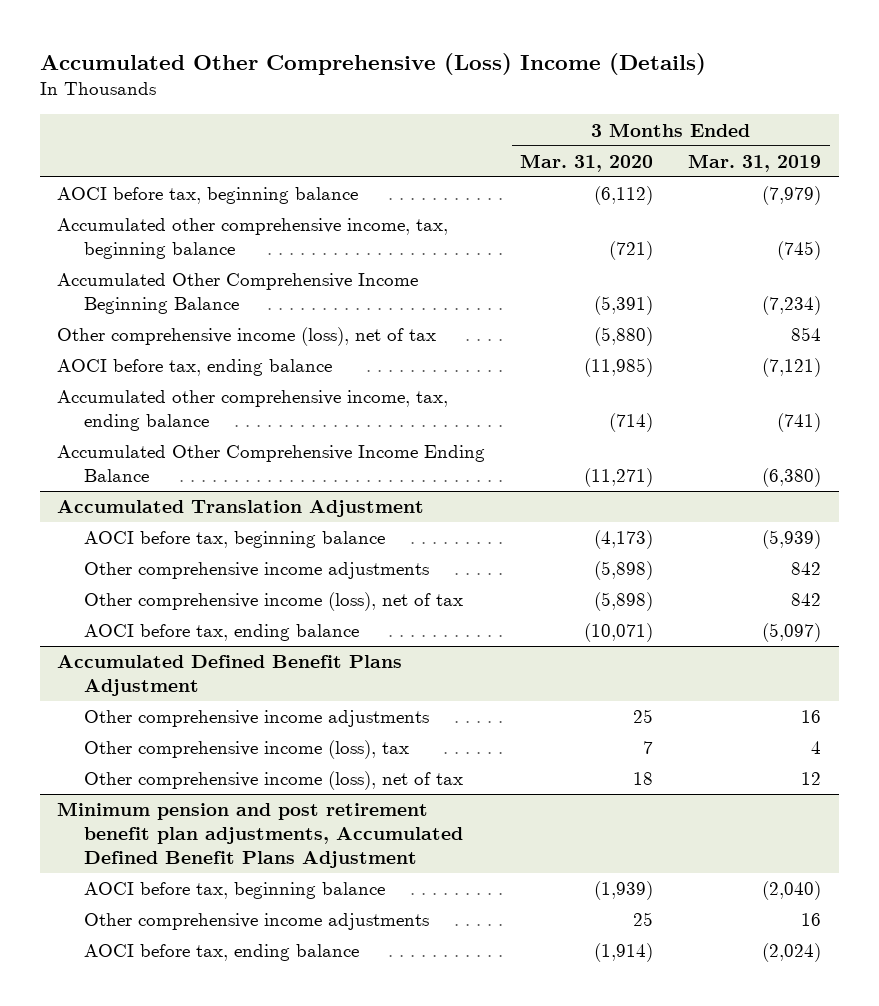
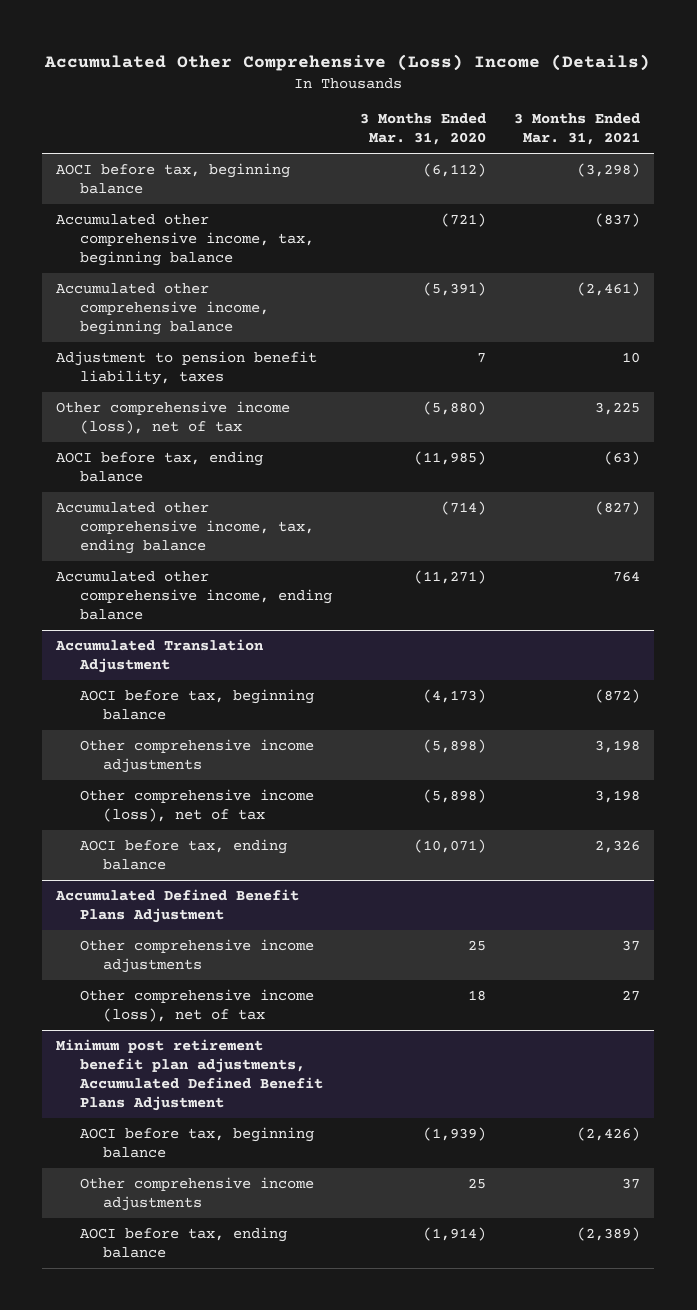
[688,153,822,172] Mar. 31, 2019 -> none
none -> [514,113,641,146] 3 Months Ended Mar. 31, 2021
[57,273,419,315] Accumulated Other Comprehensive Income Beginning Balance -> [56,282,269,336] Accumulated other comprehensive income, beginning balance
none -> [56,350,318,386] Adjustment to pension benefit liability, taxes
[57,445,486,483] Accumulated Other Comprehensive Income Ending Balance -> [56,570,332,621] Accumulated other comprehensive income, ending balance
[83,740,409,760] Other comprehensive income (loss), tax -> none
[57,802,463,869] Minimum pension and post retirement benefit plan adjustments, Accumulated Defined Benefit Plans Adjustment -> [56,1038,323,1112] Minimum post retirement benefit plan adjustments, Accumulated Defined Benefit Plans Adjustment

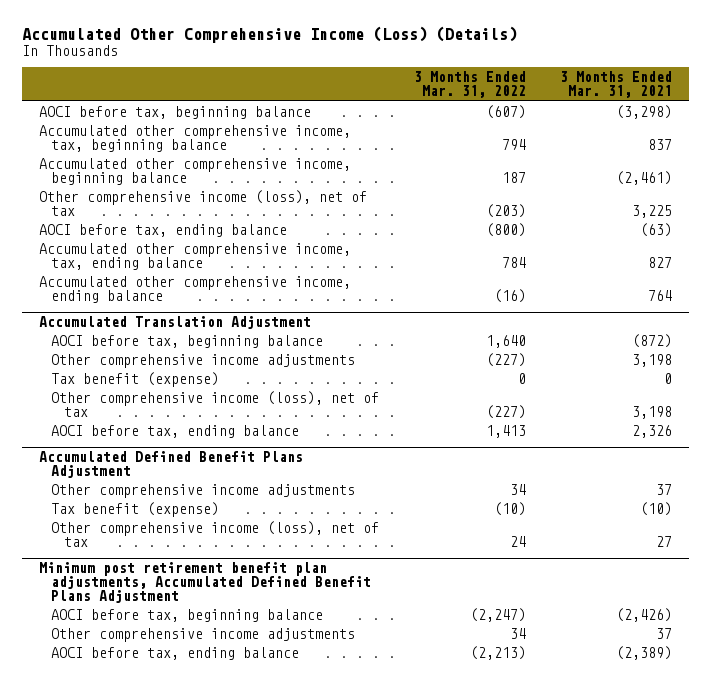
[44,53,651,71] Accumulated Other Comprehensive (Loss) Income (Details) -> [21,25,517,43] Accumulated Other Comprehensive Income (Loss) (Details)
[359,113,486,146] 3 Months Ended Mar. 31, 2020 -> none
none -> [413,71,526,99] 3 Months Ended Mar. 31, 2022
[595,212,641,227] (837) -> [648,139,673,151] 837
[56,350,318,386] Adjustment to pension benefit liability, taxes -> none
[595,500,641,515] (827) -> [648,257,673,269] 827
none -> [51,372,220,388] Tax benefit (expense)
none -> [51,502,220,518] Tax benefit (expense)

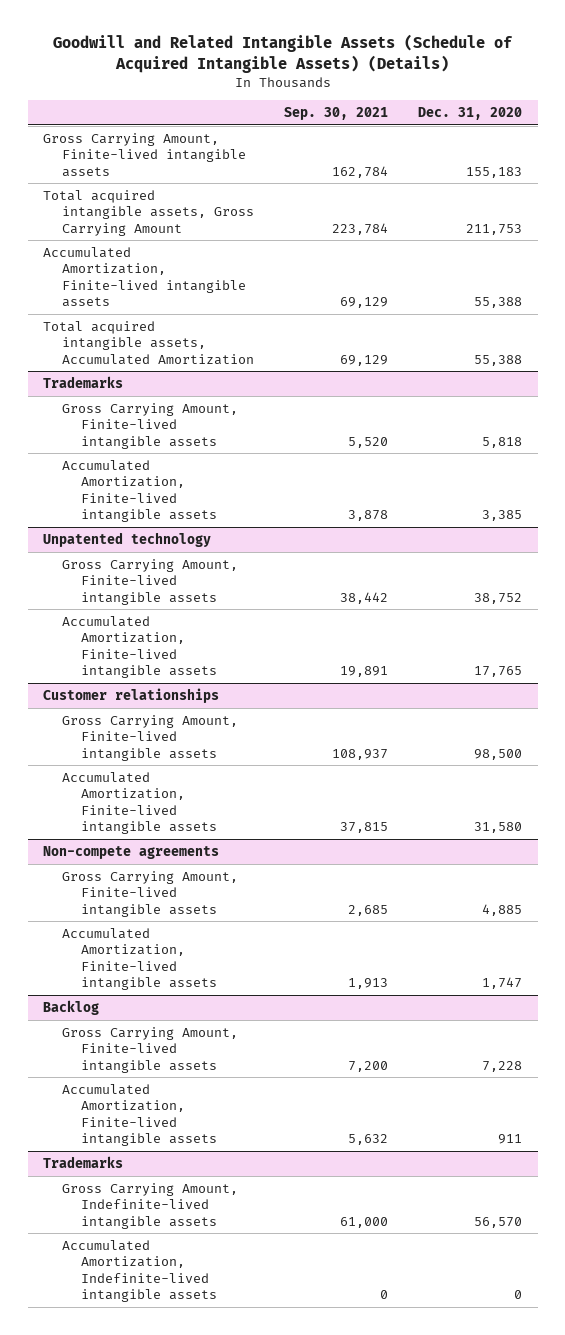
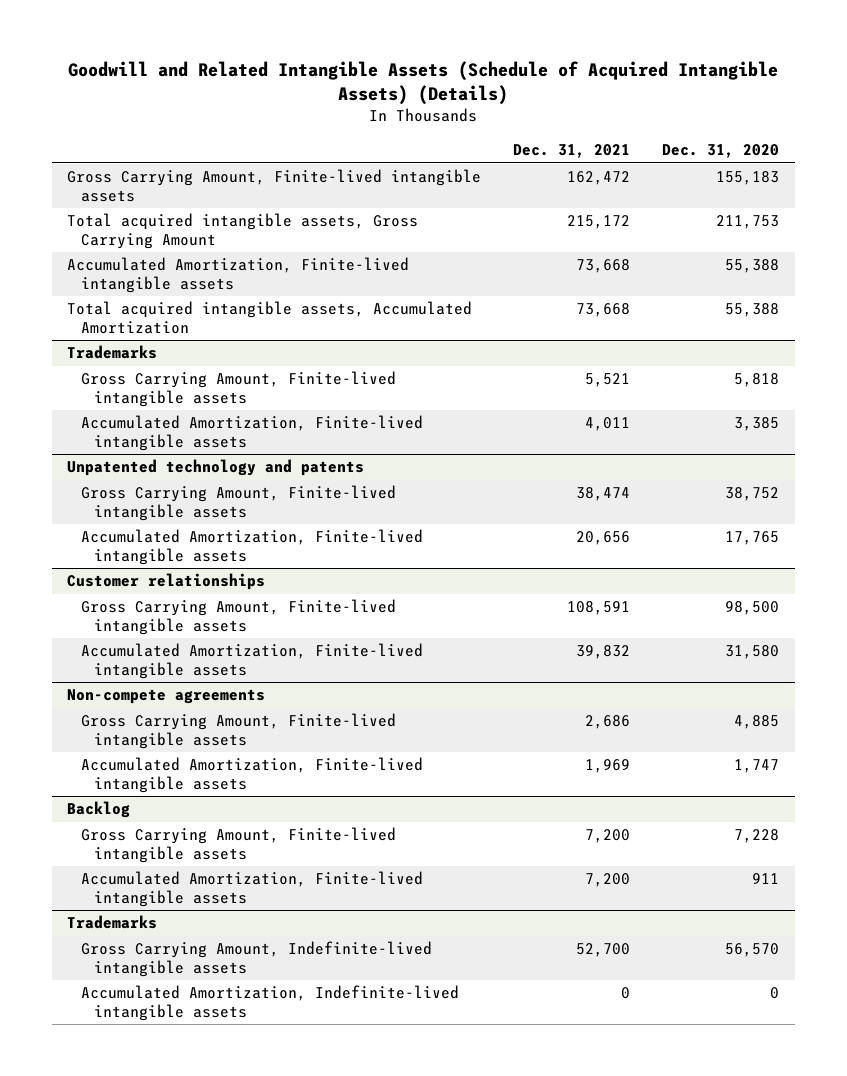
[284,106,389,120] Sep. 30, 2021 -> none
none -> [513,144,631,159] Dec. 31, 2021
[42,532,211,548] Unpatented technology -> [67,459,365,477] Unpatented technology and patents

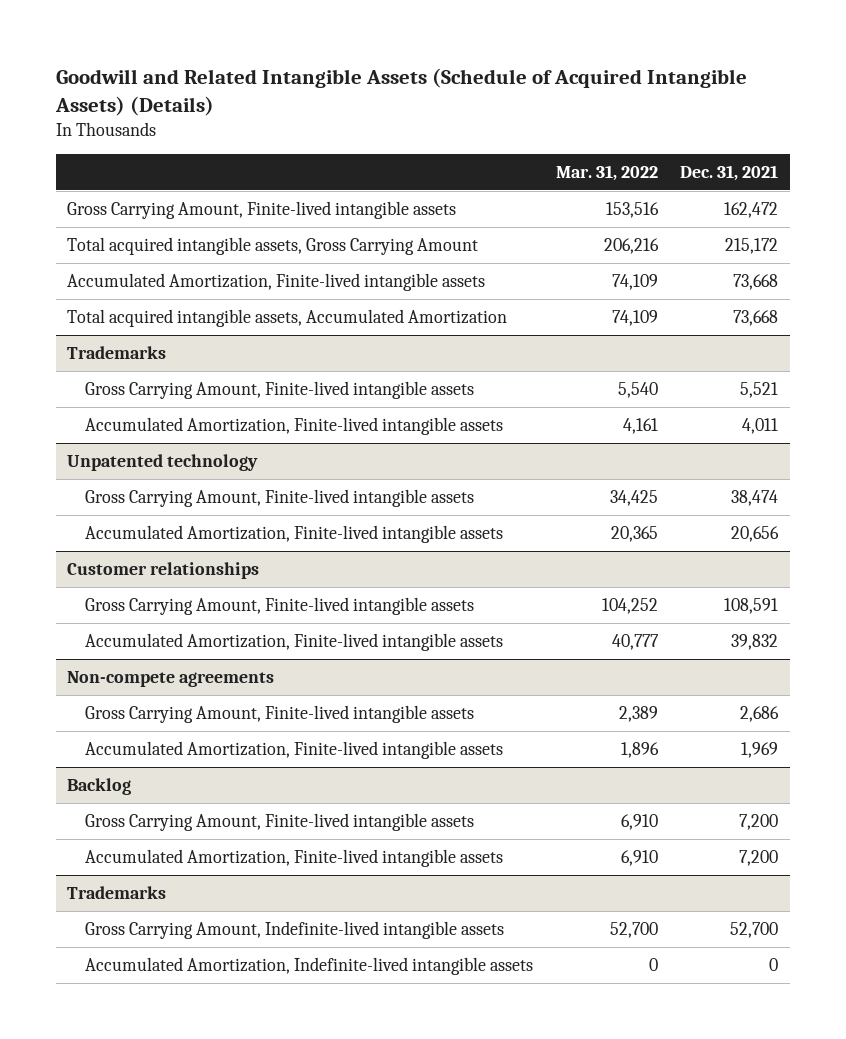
[662,144,780,159] Dec. 31, 2020 -> none
none -> [555,164,658,181] Mar. 31, 2022
[67,459,365,477] Unpatented technology and patents -> [67,453,259,471] Unpatented technology

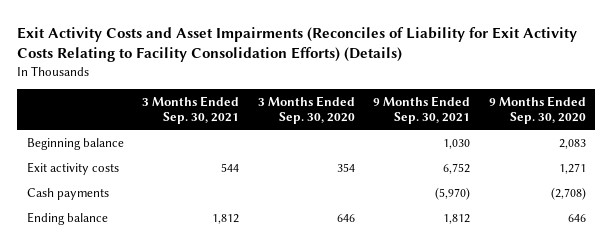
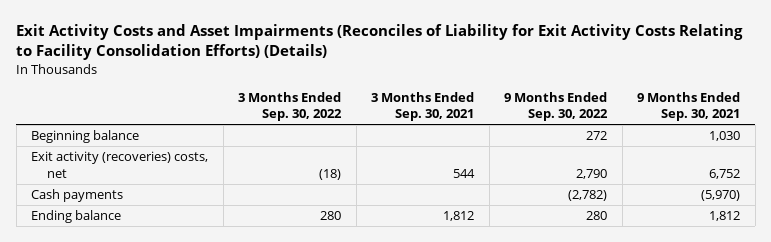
[257,95,355,125] 3 Months Ended Sep. 30, 2020 -> none
[489,95,587,125] 9 Months Ended Sep. 30, 2020 -> none
none -> [238,92,343,122] 3 Months Ended Sep. 30, 2022
none -> [504,92,609,122] 9 Months Ended Sep. 30, 2022
[26,161,119,175] Exit activity costs -> [31,151,209,178] Exit activity (recoveries) costs, net

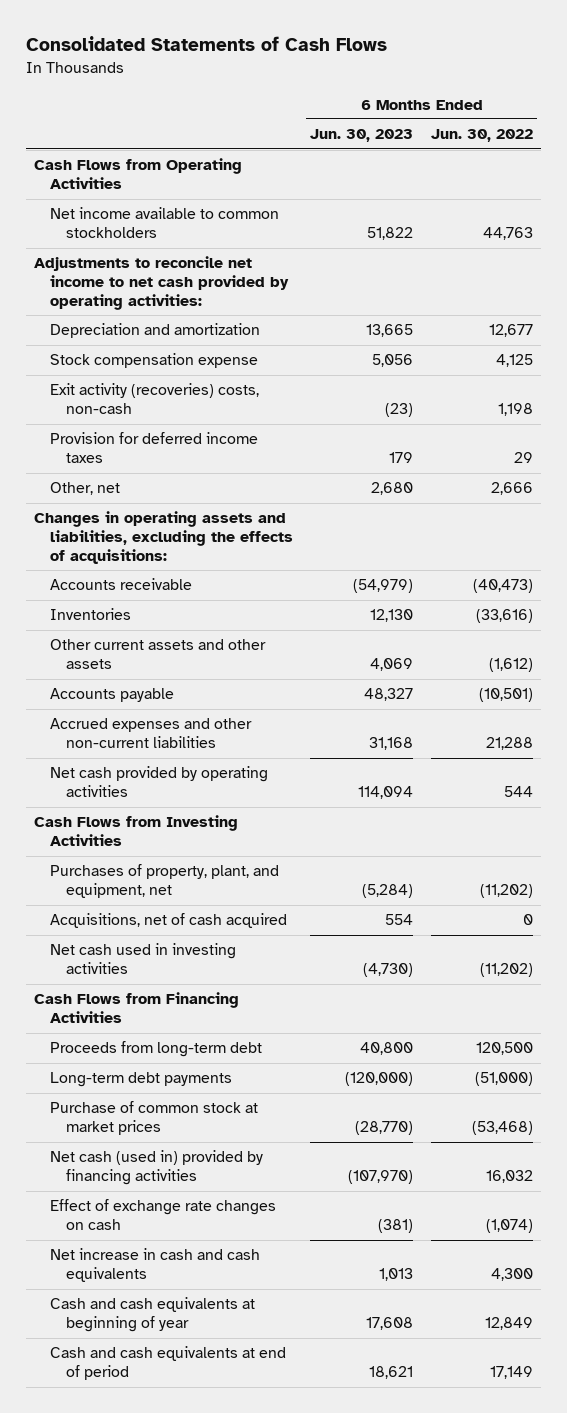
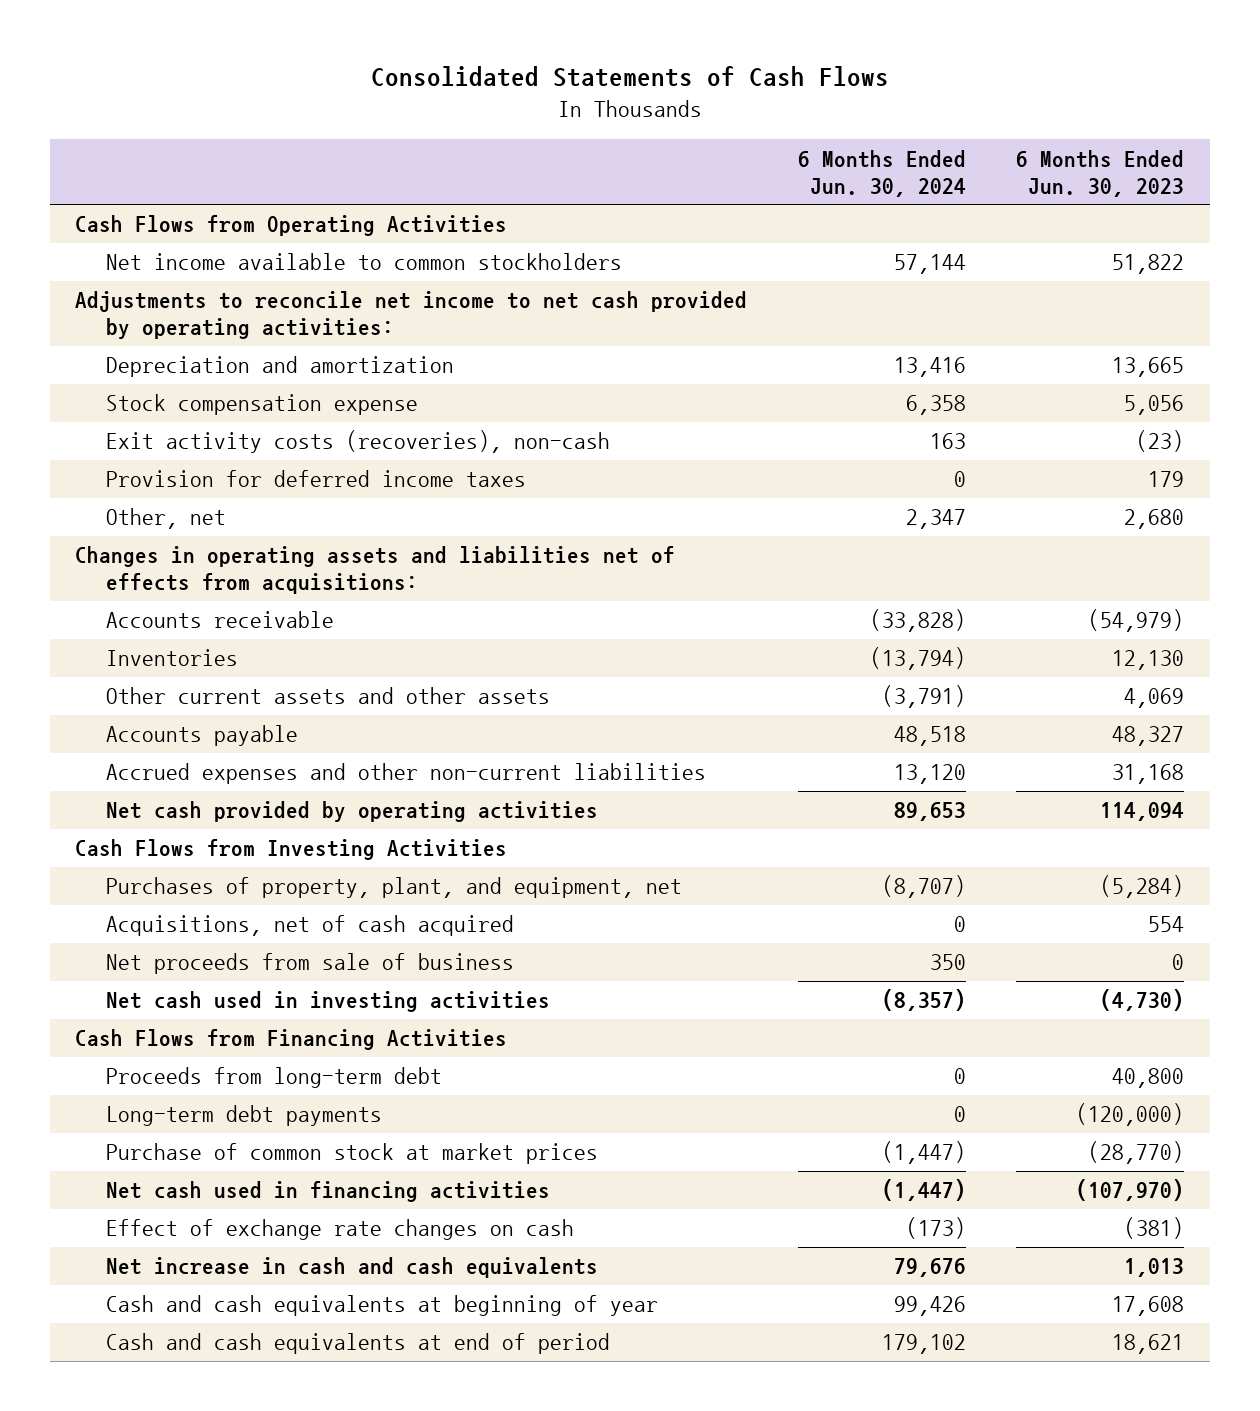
[430,129,533,143] Jun. 30, 2022 -> none
none -> [797,149,966,197] 6 Months Ended Jun. 30, 2024
[50,383,260,415] Exit activity (recoveries) costs, non-cash -> [105,430,610,454] Exit activity costs (recoveries), non-cash
[34,511,294,564] Changes in operating assets and liabilities, excluding the effects of acquisitions: -> [75,546,676,595] Changes in operating assets and liabilities net of effects from acquisitions:
none -> [105,953,514,975] Net proceeds from sale of business
[50,1150,264,1186] Net cash (used in) provided by financing activities -> [105,1181,550,1203] Net cash used in financing activities

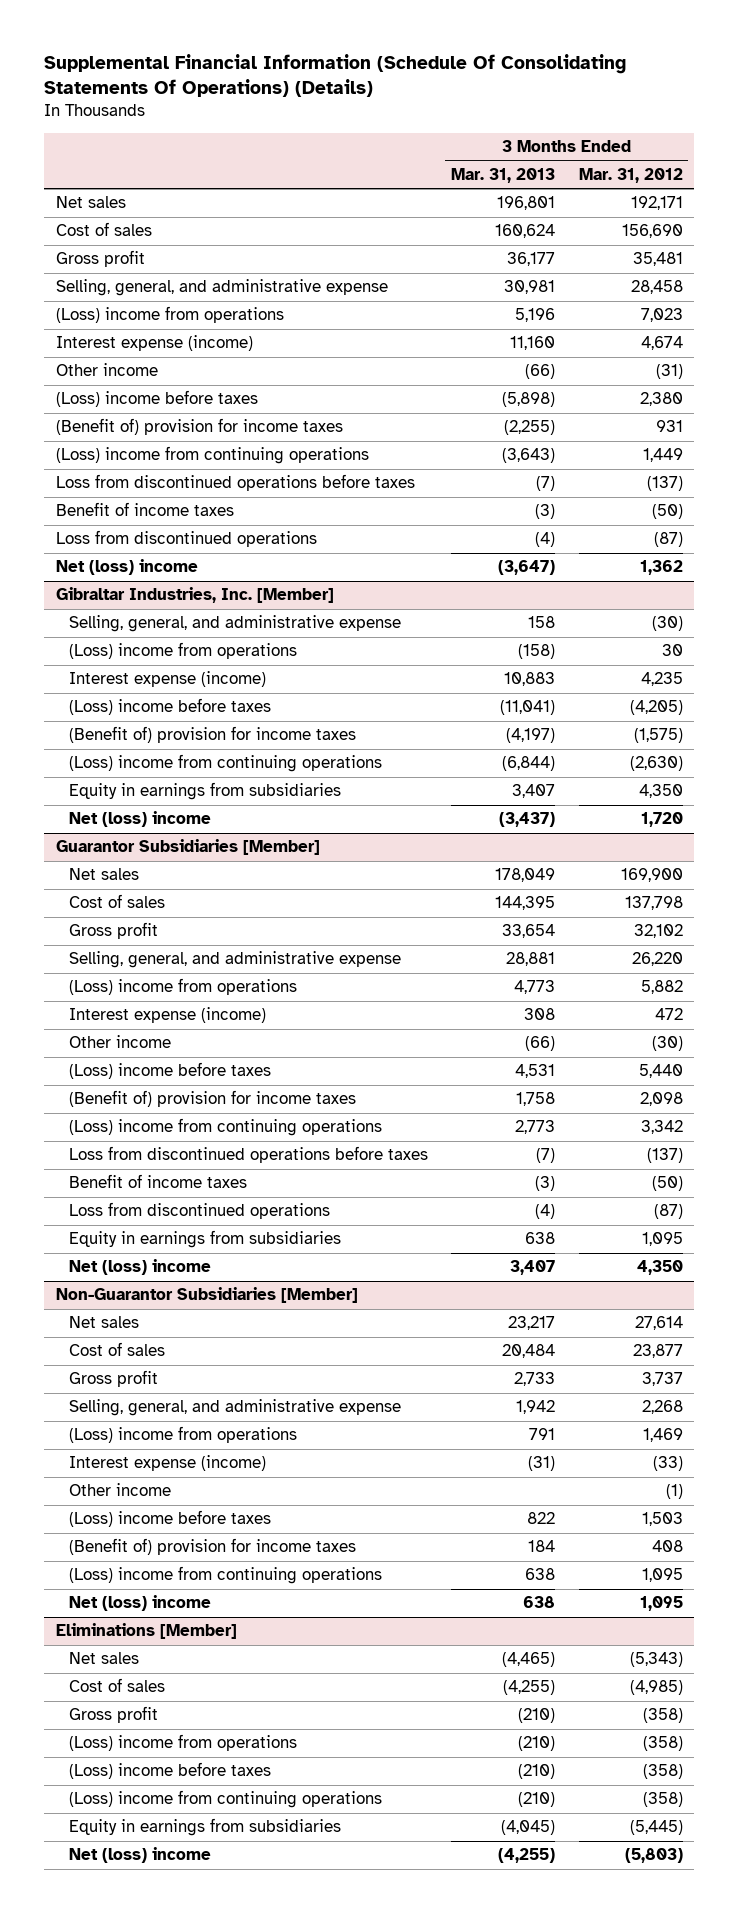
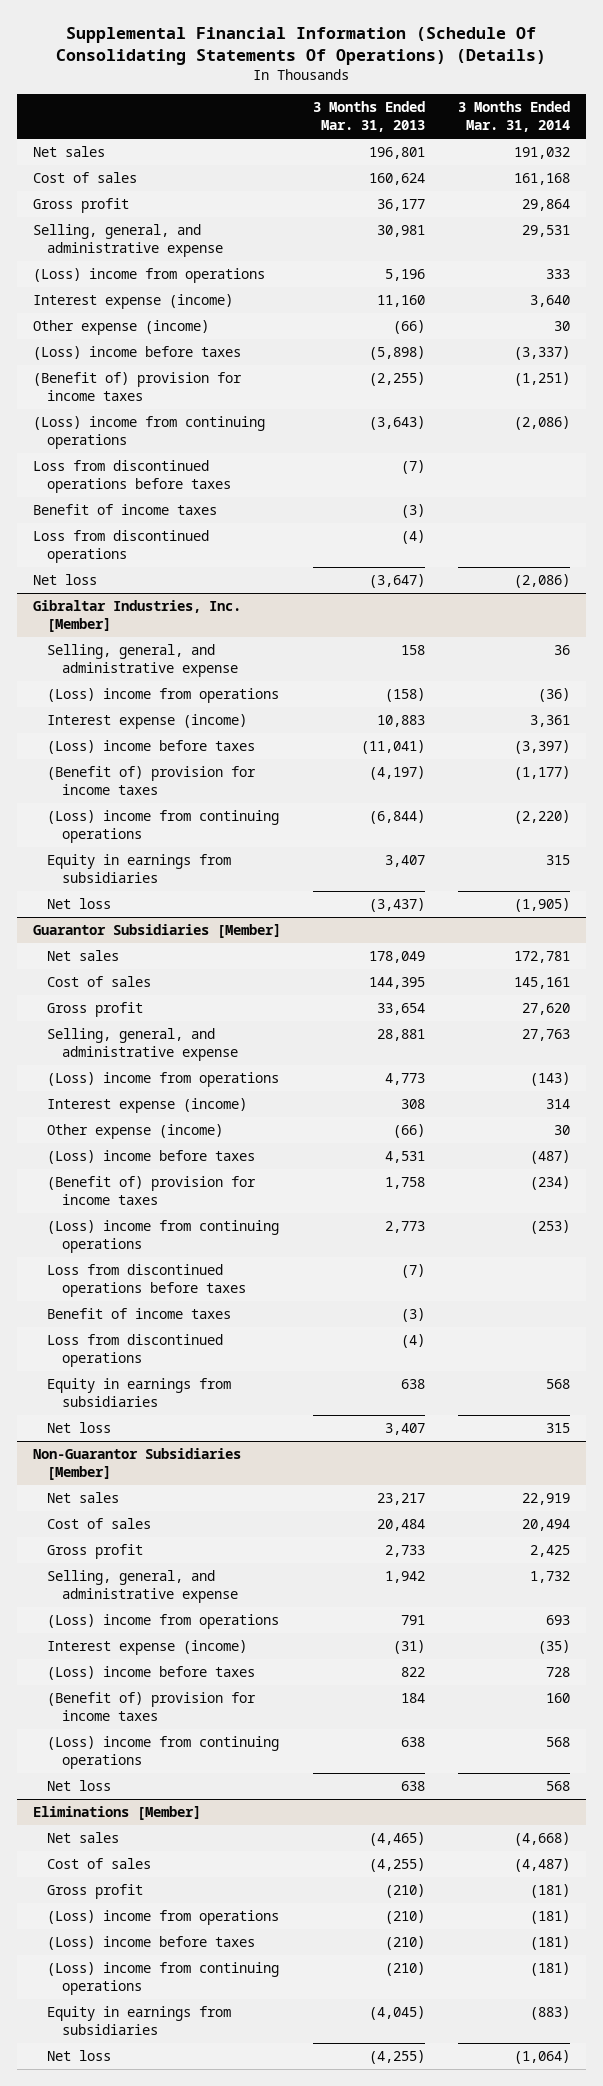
[578,167,683,183] Mar. 31, 2012 -> none
none -> [457,101,570,133] 3 Months Ended Mar. 31, 2014
[55,363,158,377] Other income -> [33,320,210,336] Other expense (income)
[55,559,198,576] Net (loss) income -> [33,574,98,586] Net loss
[68,811,211,828] Net (loss) income -> [47,898,112,910] Net loss
[68,1035,171,1049] Other income -> [47,1124,224,1140] Other expense (income)
[68,1259,211,1276] Net (loss) income -> [47,1422,112,1434] Net loss
[68,1483,171,1497] Other income -> none
[68,1595,211,1612] Net (loss) income -> [47,1780,112,1792] Net loss
[68,1847,211,1864] Net (loss) income -> [47,2050,112,2062] Net loss

